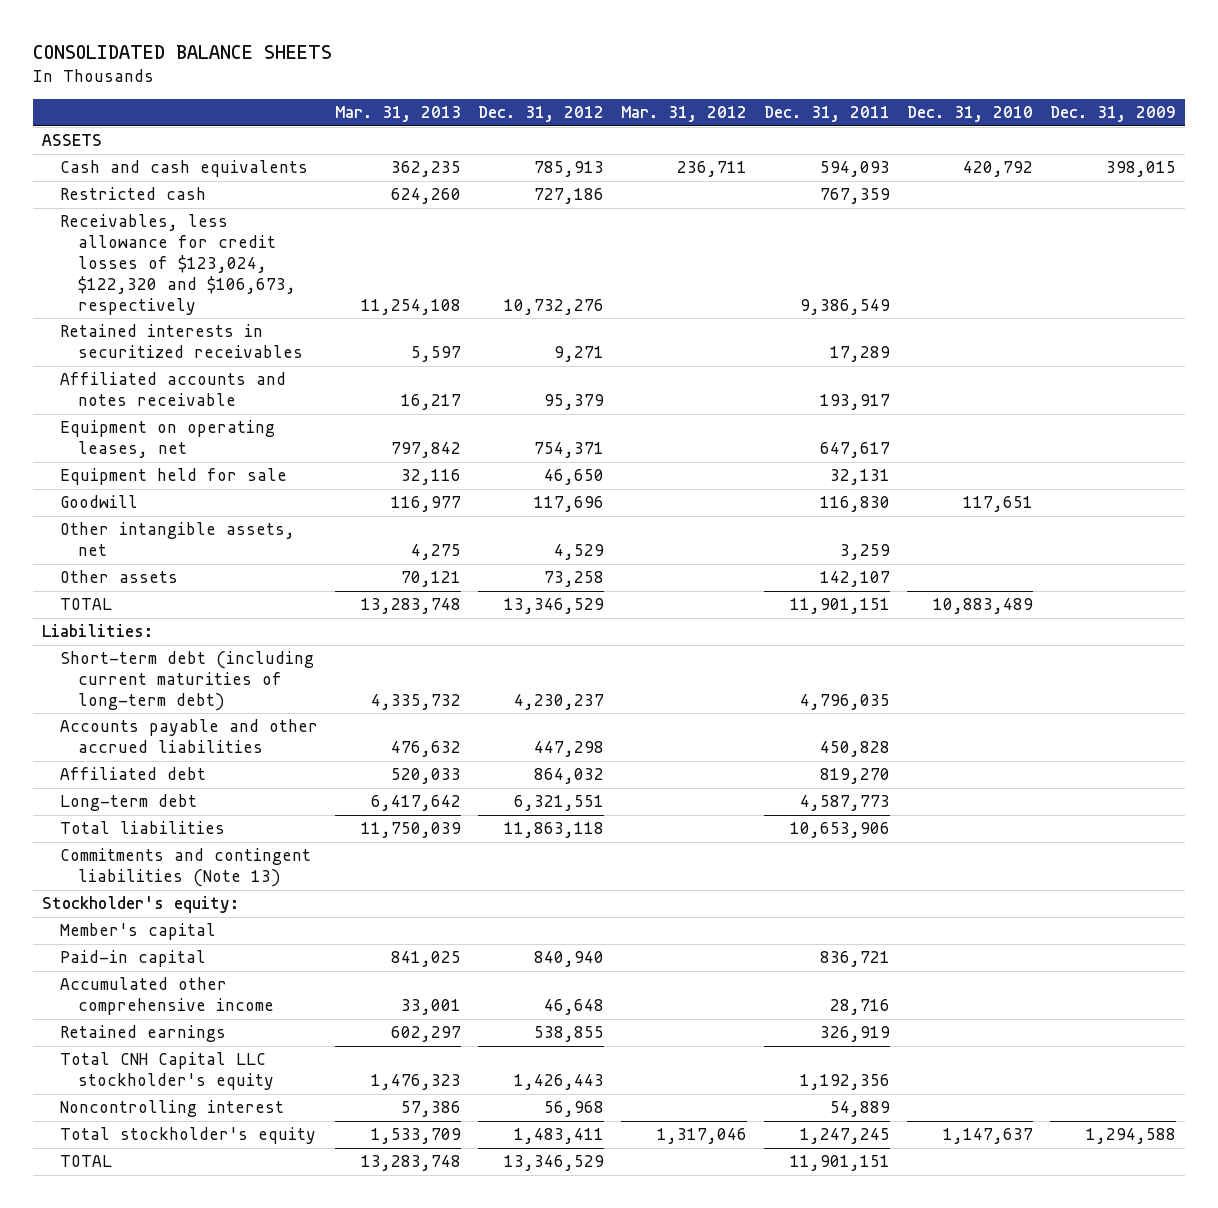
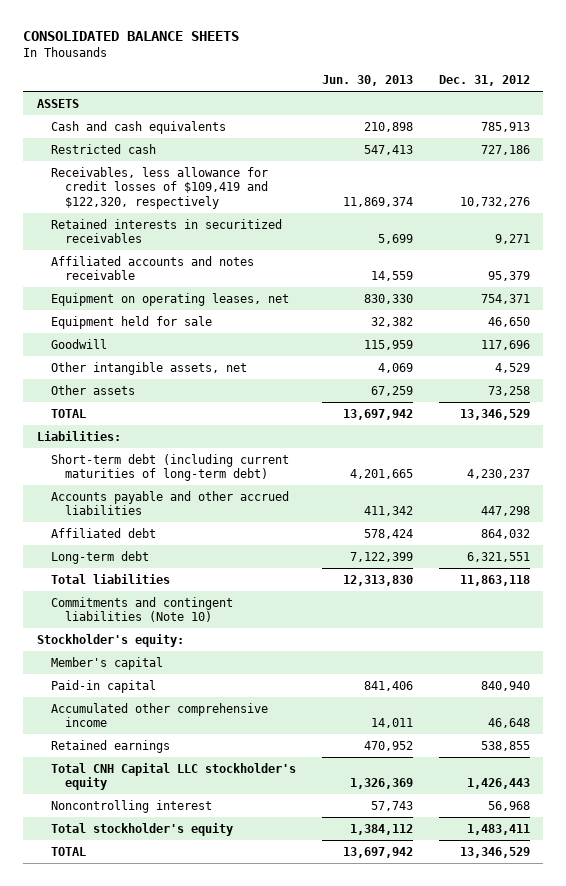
[334,106,461,123] Mar. 31, 2013 -> none
[620,106,747,123] Mar. 31, 2012 -> none
[764,106,891,123] Dec. 31, 2011 -> none
[907,106,1034,123] Dec. 31, 2010 -> none
[1050,106,1177,123] Dec. 31, 2009 -> none
none -> [321,75,413,87] Jun. 30, 2013
[59,214,296,315] Receivables, less allowance for credit losses of $123,024, $122,320 and $106,673, respectively -> [50,166,268,209] Receivables, less allowance for credit losses of $109,419 and $122,320, respectively
[59,848,311,888] Commitments and contingent liabilities (Note 13) -> [50,596,233,623] Commitments and contingent liabilities (Note 10)

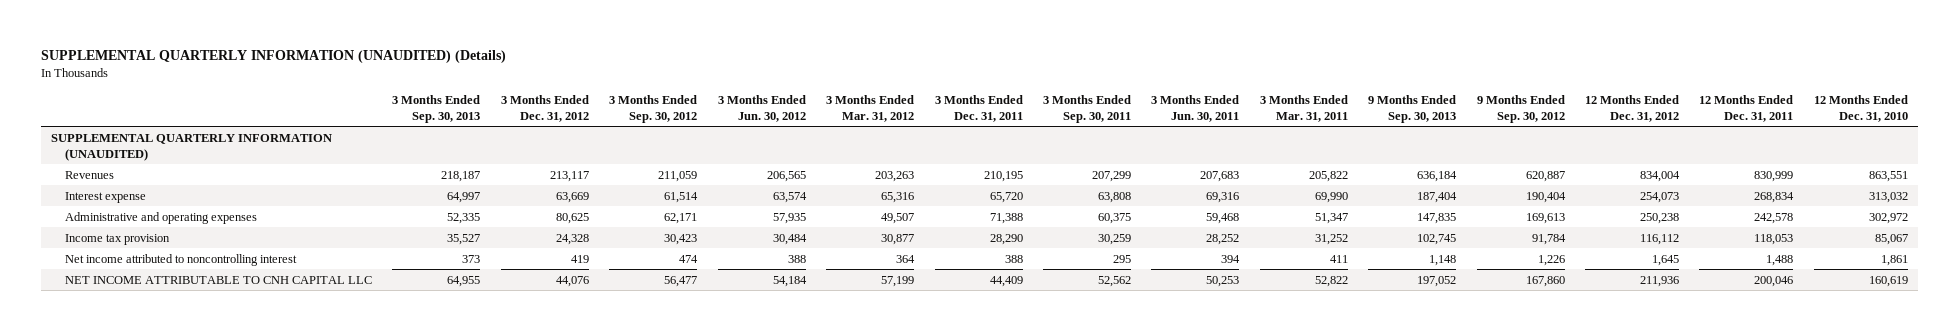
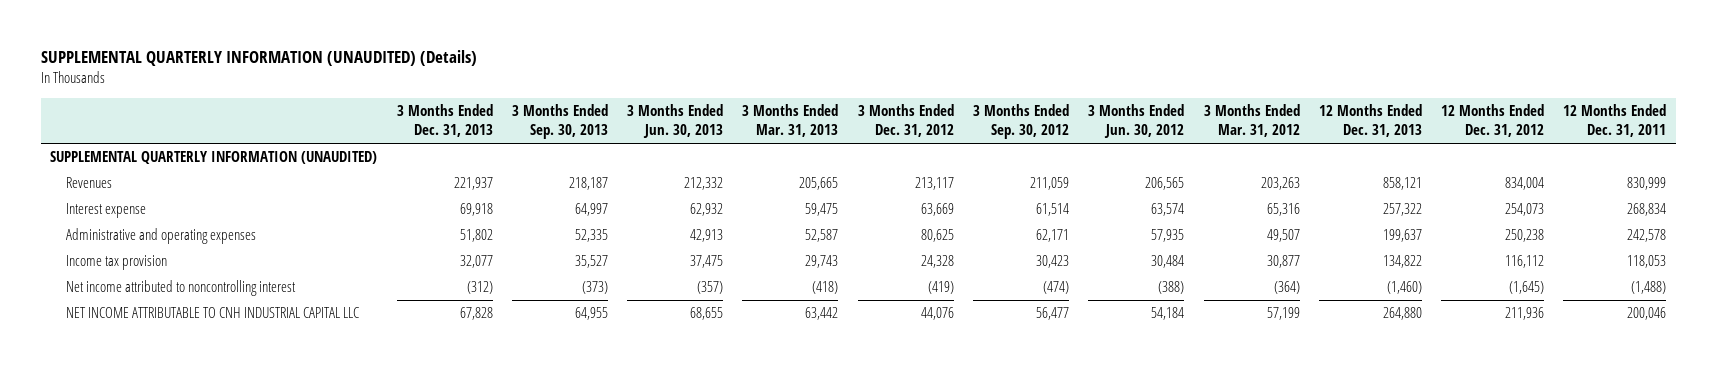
[934,94,1023,122] 3 Months Ended Dec. 31, 2011 -> none
[1042,94,1131,123] 3 Months Ended Sep. 30, 2011 -> none
[1151,94,1240,122] 3 Months Ended Jun. 30, 2011 -> none
[1259,94,1348,122] 3 Months Ended Mar. 31, 2011 -> none
[1368,94,1457,123] 9 Months Ended Sep. 30, 2013 -> none
[1476,94,1565,123] 9 Months Ended Sep. 30, 2012 -> none
[1813,94,1908,122] 12 Months Ended Dec. 31, 2010 -> none
none -> [396,104,493,138] 3 Months Ended Dec. 31, 2013
none -> [627,104,724,139] 3 Months Ended Jun. 30, 2013
none -> [742,104,839,138] 3 Months Ended Mar. 31, 2013
none -> [1318,104,1422,138] 12 Months Ended Dec. 31, 2013
[462,254,481,263] 373 -> [581,281,608,295] (373)
[570,254,589,263] 419 -> [927,281,954,295] (419)
[679,254,699,263] 474 -> [1043,281,1070,295] (474)
[787,254,806,263] 388 -> [1158,281,1185,295] (388)
[896,254,916,263] 364 -> [1273,281,1300,295] (364)
[1651,254,1679,266] 1,645 -> [1509,281,1545,295] (1,645)
[1766,254,1794,266] 1,488 -> [1631,281,1667,295] (1,488)
[65,275,373,284] NET INCOME ATTRIBUTABLE TO CNH CAPITAL LLC -> [66,307,360,319] NET INCOME ATTRIBUTABLE TO CNH INDUSTRIAL CAPITAL LLC

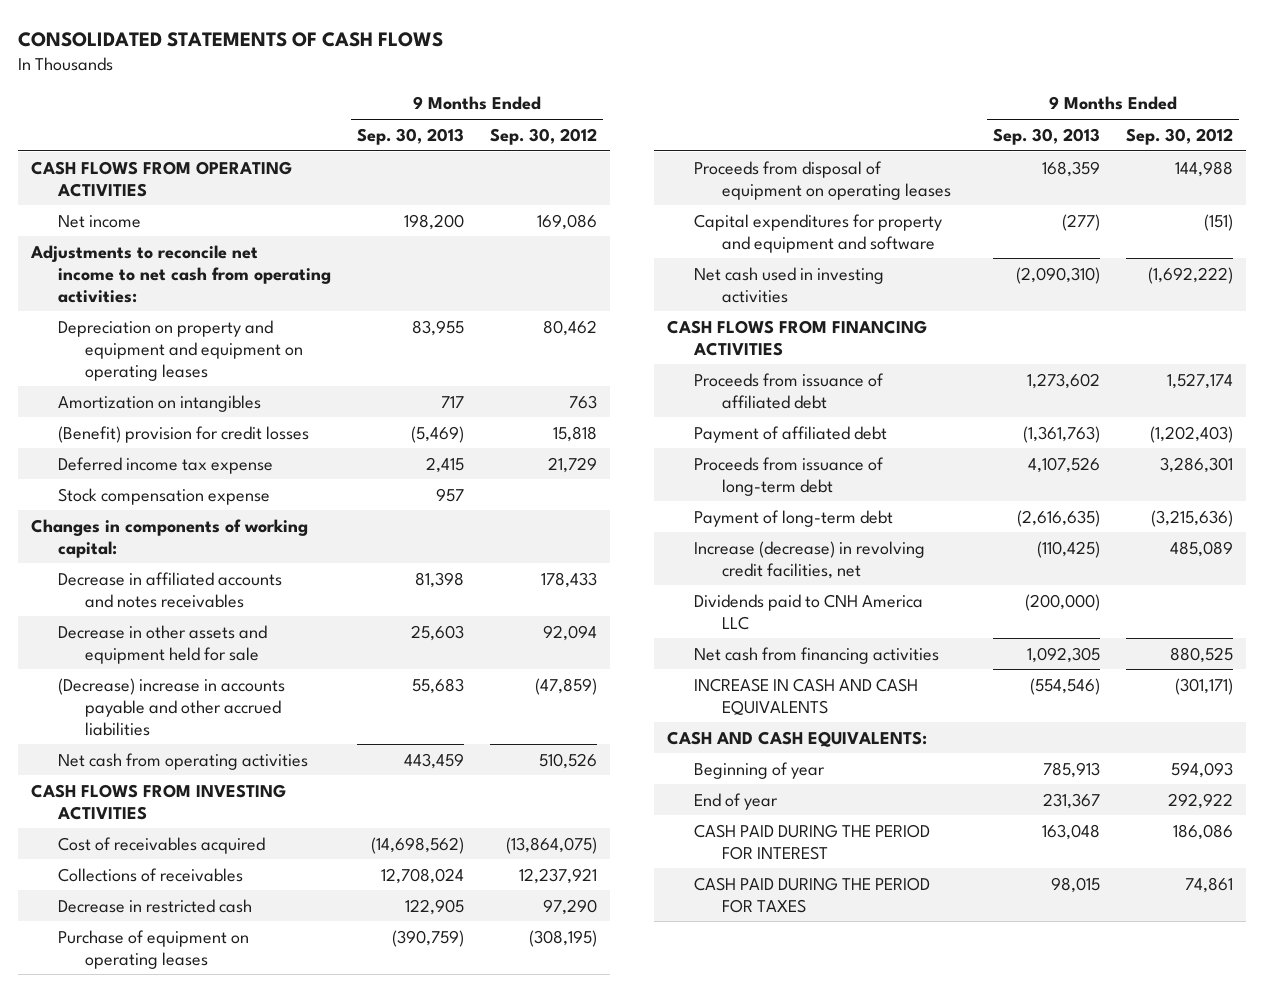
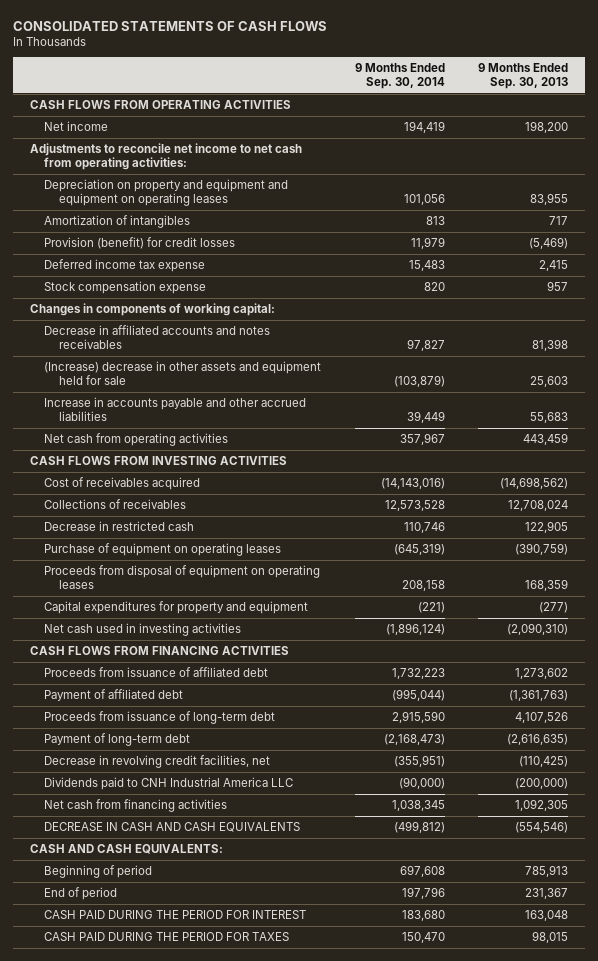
[489,127,597,145] Sep. 30, 2012 -> none
none -> [354,63,445,90] 9 Months Ended Sep. 30, 2014
[58,394,262,412] Amortization on intangibles -> [44,215,191,229] Amortization of intangibles
[58,425,310,443] (Benefit) provision for credit losses -> [44,237,236,250] Provision (benefit) for credit losses
[58,624,268,664] Decrease in other assets and equipment held for sale -> [44,361,322,386] (Increase) decrease in other assets and equipment held for sale
[58,677,286,736] (Decrease) increase in accounts payable and other accrued liabilities -> [44,397,307,422] Increase in accounts payable and other accrued liabilities
[694,213,943,253] Capital expenditures for property and equipment and software -> [44,601,309,615] Capital expenditures for property and equipment
[694,540,926,579] Increase (decrease) in revolving credit facilities, net -> [44,755,271,769] Decrease in revolving credit facilities, net
[694,593,924,630] Dividends paid to CNH America LLC -> [44,777,294,791] Dividends paid to CNH Industrial America LLC
[694,677,919,715] INCREASE IN CASH AND CASH EQUIVALENTS -> [44,822,301,833] DECREASE IN CASH AND CASH EQUIVALENTS
[694,761,826,779] Beginning of year -> [44,865,153,879] Beginning of period
[694,792,779,810] End of year -> [44,887,118,901] End of period

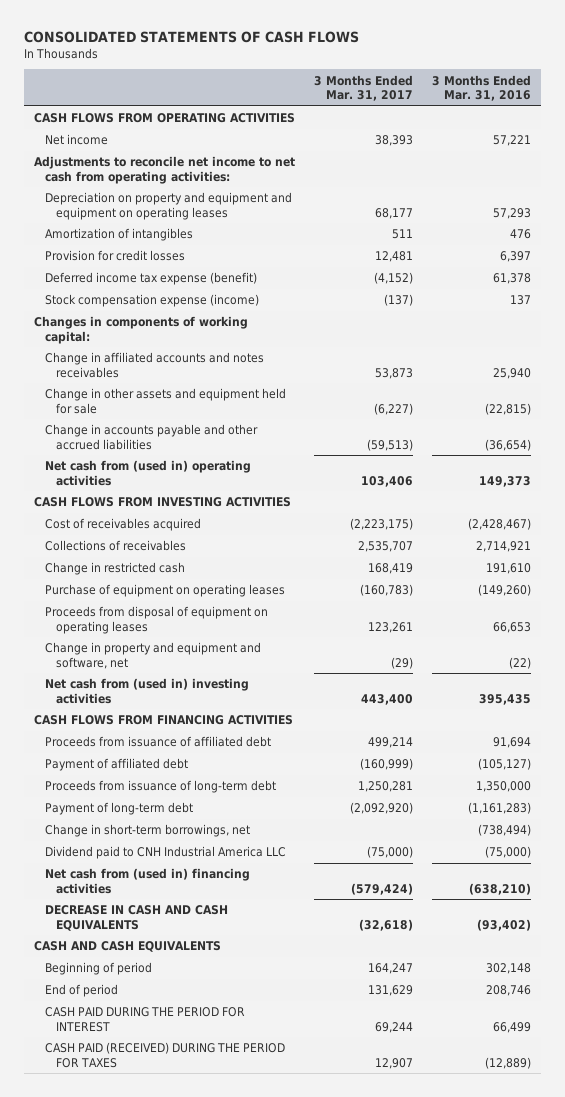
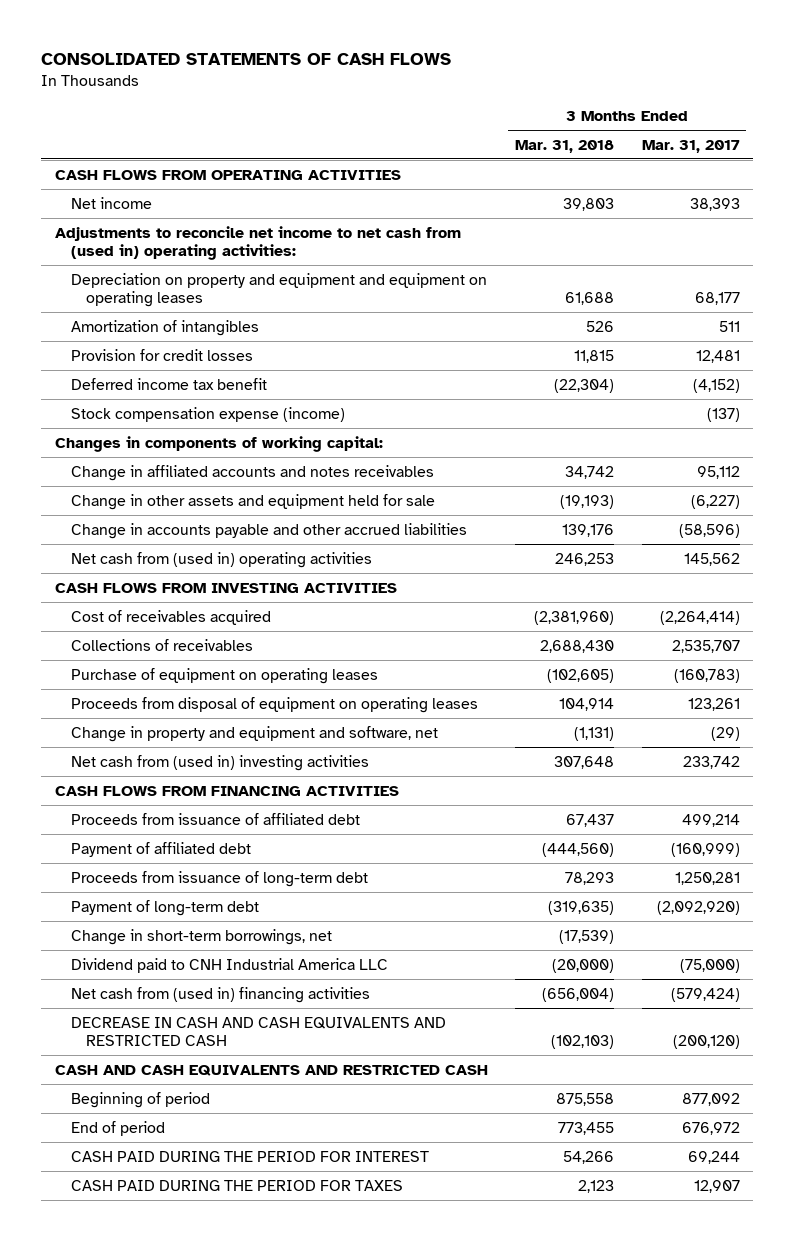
[432,74,532,102] 3 Months Ended Mar. 31, 2016 -> none
none -> [515,139,615,153] Mar. 31, 2018
[33,156,295,184] Adjustments to reconcile net income to net cash from operating activities: -> [54,225,461,260] Adjustments to reconcile net income to net cash from (used in) operating activities:
[44,272,257,286] Deferred income tax expense (benefit) -> [70,377,267,390] Deferred income tax benefit
[375,367,414,379] 53,873 -> [696,465,740,479] 95,112
[367,438,414,451] (59,513) -> [678,523,740,538] (58,596)
[361,475,414,487] 103,406 -> [683,552,740,566] 145,562
[350,518,414,531] (2,223,175) -> [659,610,740,625] (2,264,414)
[44,562,185,576] Change in restricted cash -> none
[361,693,414,705] 443,400 -> [682,755,740,769] 233,742
[44,905,228,931] DECREASE IN CASH AND CASH EQUIVALENTS -> [70,1016,446,1046] DECREASE IN CASH AND CASH EQUIVALENTS AND RESTRICTED CASH
[359,918,414,931] (32,618) -> [672,1034,740,1049] (200,120)
[33,941,221,953] CASH AND CASH EQUIVALENTS -> [54,1064,488,1076] CASH AND CASH EQUIVALENTS AND RESTRICTED CASH
[368,963,414,975] 164,247 -> [681,1092,740,1106] 877,092
[368,985,414,997] 131,629 -> [681,1121,740,1135] 676,972
[44,1042,285,1068] CASH PAID (RECEIVED) DURING THE PERIOD FOR TAXES -> [70,1179,403,1191] CASH PAID DURING THE PERIOD FOR TAXES

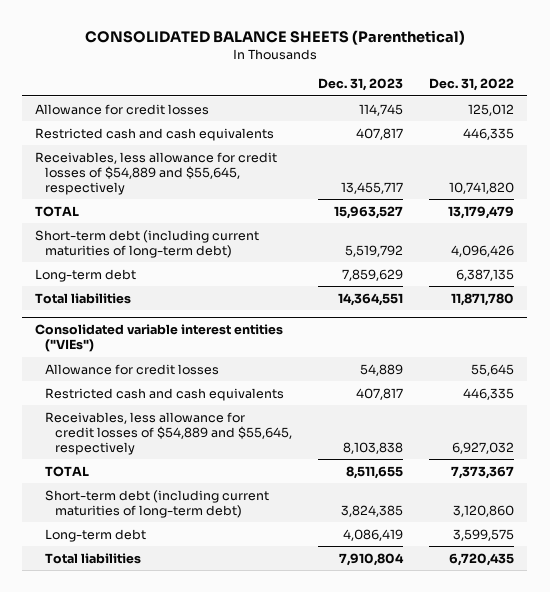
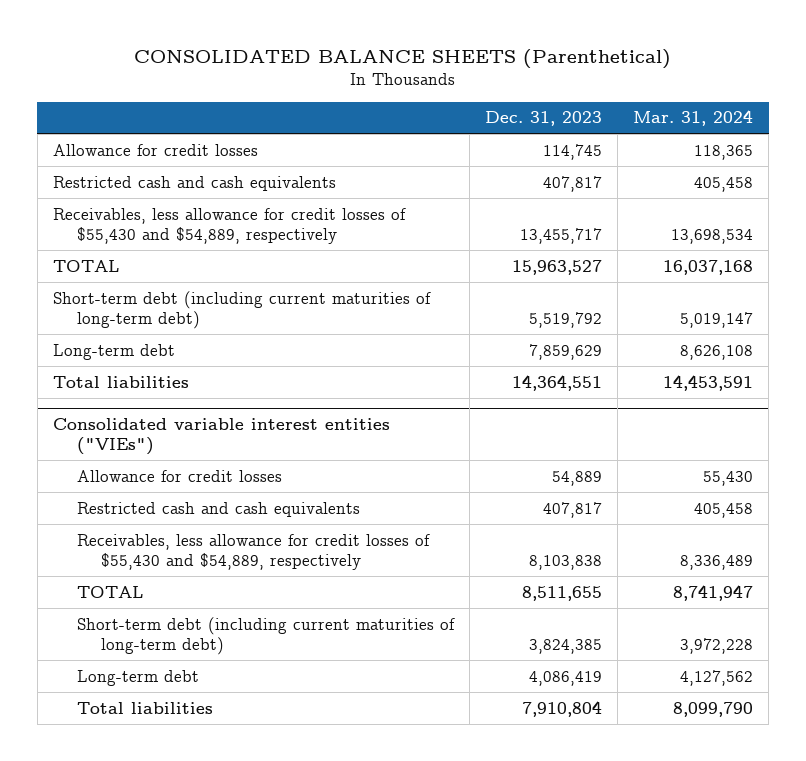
[429,78,515,92] Dec. 31, 2022 -> none
none -> [633,110,754,127] Mar. 31, 2024
[35,151,278,195] Receivables, less allowance for credit losses of $54,889 and $55,645, respectively -> [52,207,406,244] Receivables, less allowance for credit losses of $55,430 and $54,889, respectively
[45,411,293,455] Receivables, less allowance for credit losses of $54,889 and $55,645, respectively -> [76,533,430,570] Receivables, less allowance for credit losses of $55,430 and $54,889, respectively

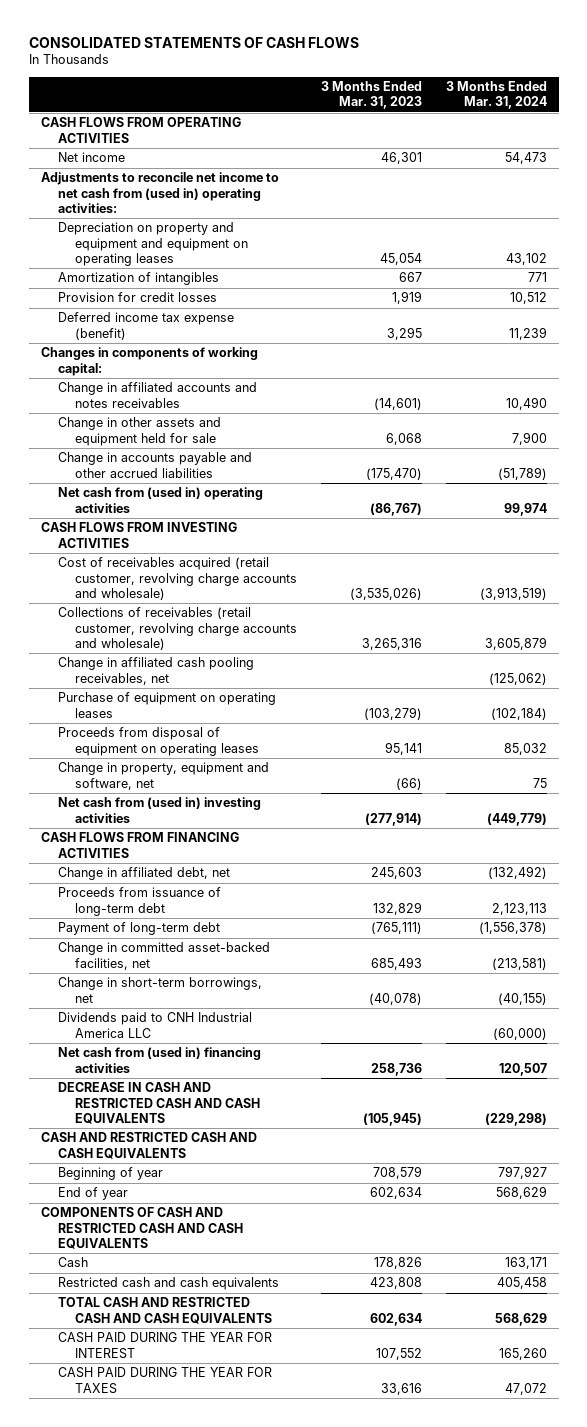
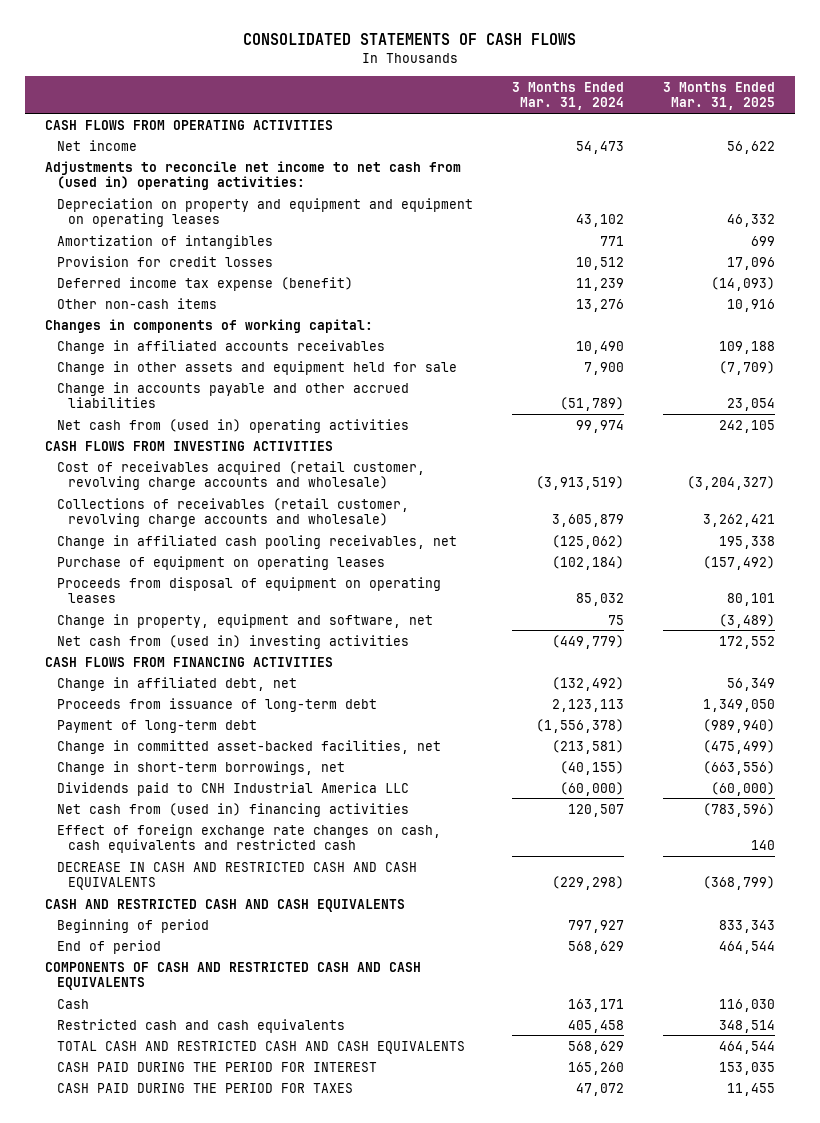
[320,81,422,110] 3 Months Ended Mar. 31, 2023 -> none
none -> [663,81,776,111] 3 Months Ended Mar. 31, 2025
none -> [56,297,217,309] Other non-cash items
[57,382,257,408] Change in affiliated accounts and notes receivables -> [56,339,385,354] Change in affiliated accounts receivables
none -> [56,823,441,854] Effect of foreign exchange rate changes on cash, cash equivalents and restricted cash
[57,1167,163,1181] Beginning of year -> [56,918,209,933] Beginning of period
[57,1187,128,1201] End of year -> [56,939,161,954] End of period
[57,1332,272,1359] CASH PAID DURING THE YEAR FOR INTEREST -> [56,1061,377,1072] CASH PAID DURING THE PERIOD FOR INTEREST
[57,1367,272,1394] CASH PAID DURING THE YEAR FOR TAXES -> [56,1082,353,1093] CASH PAID DURING THE PERIOD FOR TAXES

